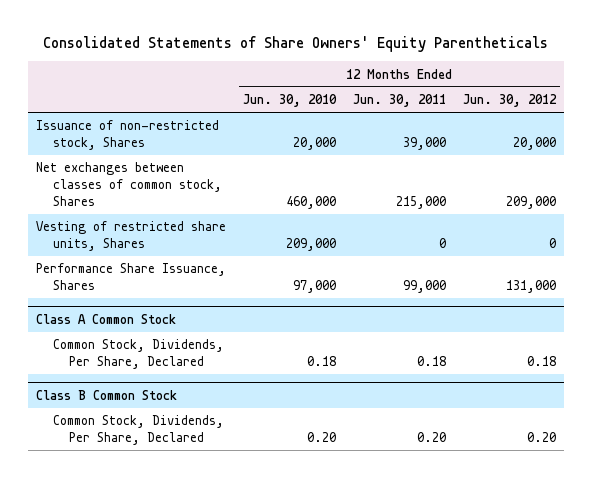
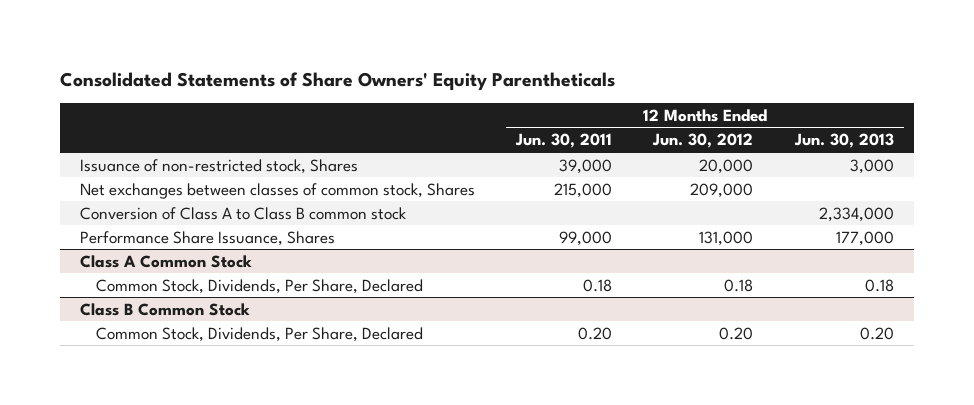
[243,94,338,108] Jun. 30, 2010 -> none
none -> [793,133,894,149] Jun. 30, 2013
[36,221,227,252] Vesting of restricted share units, Shares -> none
none -> [80,206,407,220] Conversion of Class A to Class B common stock

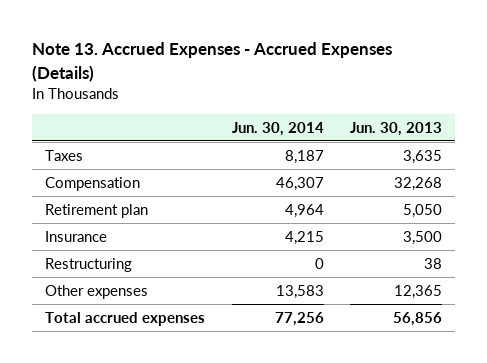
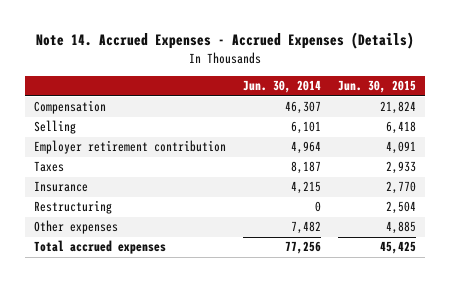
[32,42,393,82] Note 13. Accrued Expenses - Accrued Expenses (Details) -> [36,32,415,50] Note 14. Accrued Expenses - Accrued Expenses (Details)
[349,121,442,136] Jun. 30, 2013 -> none
none -> [338,80,417,94] Jun. 30, 2015
none -> [33,120,76,135] Selling
[45,203,149,218] Retirement plan -> [33,140,226,155] Employer retirement contribution
[45,149,84,161] Taxes -> [33,161,64,173] Taxes
[275,284,324,299] 13,583 -> [291,221,322,235] 7,482

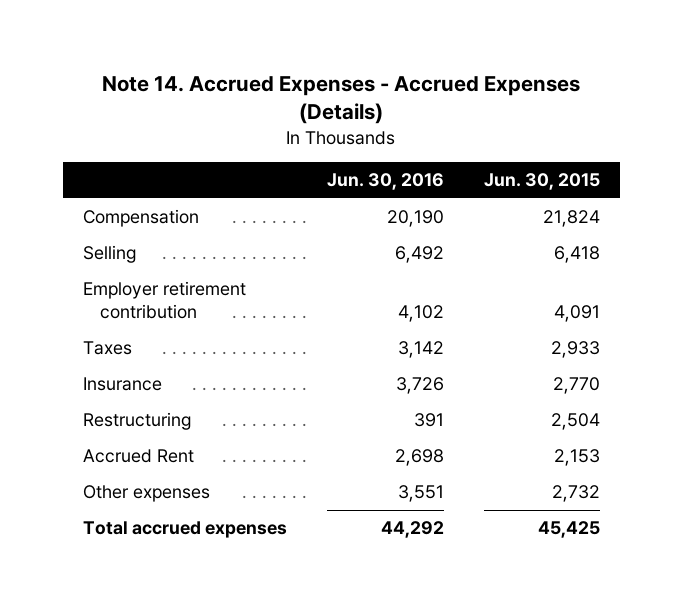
[243,80,322,94] Jun. 30, 2014 -> none
none -> [326,173,444,191] Jun. 30, 2016
none -> [82,449,194,464] Accrued Rent
[386,221,417,235] 4,885 -> [551,485,600,503] 2,732

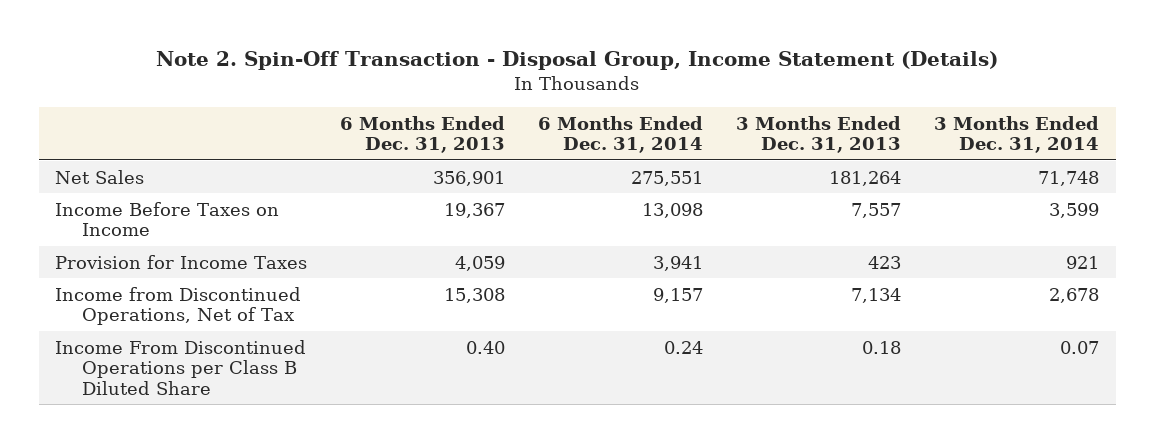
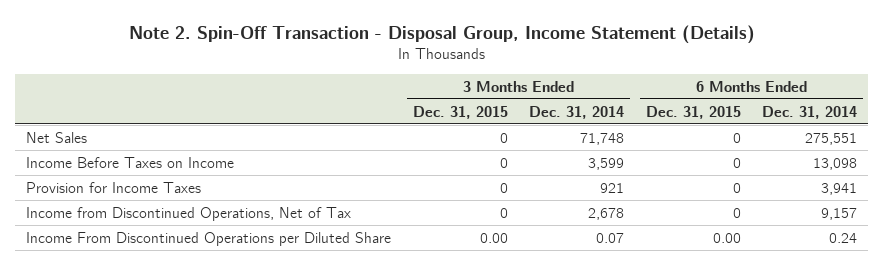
[340,115,506,154] 6 Months Ended Dec. 31, 2013 -> none
[736,115,902,154] 3 Months Ended Dec. 31, 2013 -> none
none -> [412,105,508,119] Dec. 31, 2015
none -> [645,105,741,119] Dec. 31, 2015
[55,339,307,395] Income From Discontinued Operations per Class B Diluted Share -> [26,231,392,246] Income From Discontinued Operations per Diluted Share

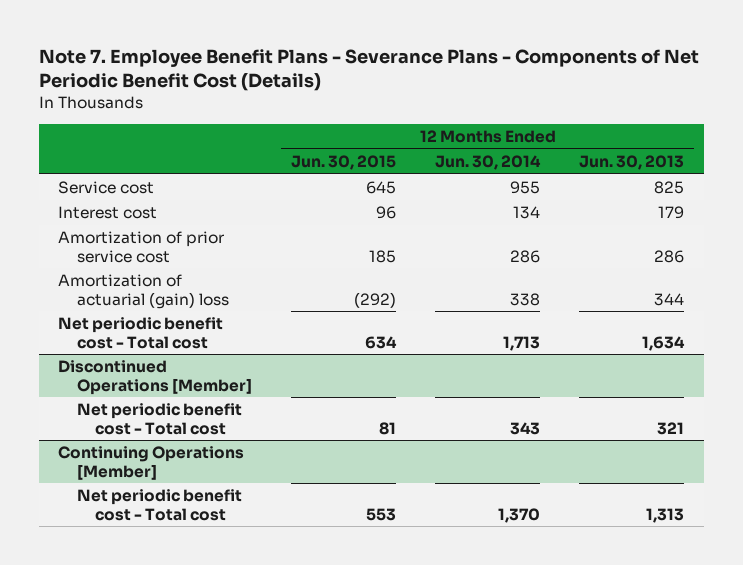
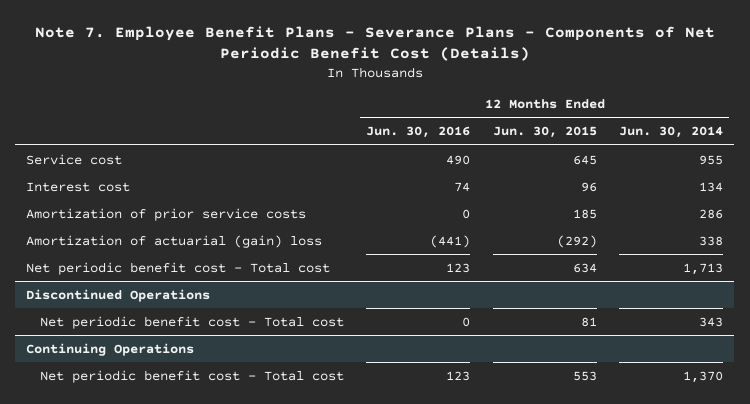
[579,154,685,170] Jun. 30, 2013 -> none
none -> [366,126,471,139] Jun. 30, 2016
[58,231,225,263] Amortization of prior service cost -> [26,207,307,221] Amortization of prior service costs
[58,360,252,395] Discontinued Operations [Member] -> [26,288,211,302] Discontinued Operations
[58,446,245,480] Continuing Operations [Member] -> [26,342,195,356] Continuing Operations

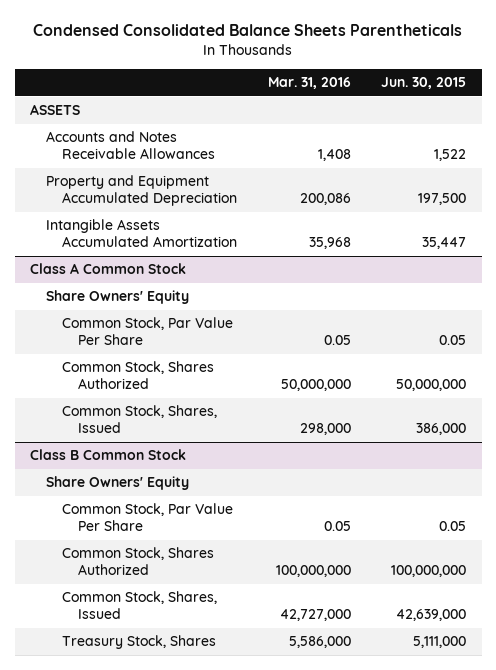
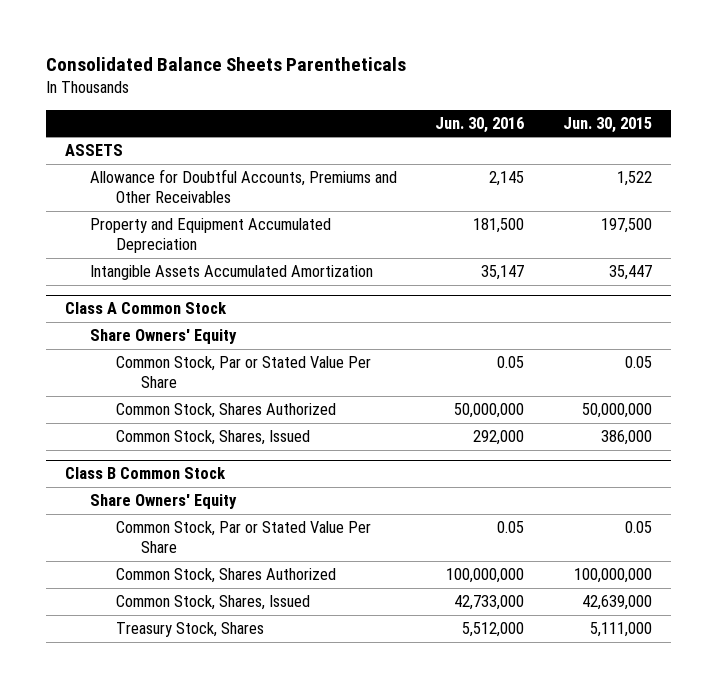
[33,24,463,37] Condensed Consolidated Balance Sheets Parentheticals -> [45,57,406,72] Consolidated Balance Sheets Parentheticals
[267,77,351,90] Mar. 31, 2016 -> none
none -> [435,116,525,133] Jun. 30, 2016
[45,131,216,160] Accounts and Notes Receivable Allowances -> [90,169,398,204] Allowance for Doubtful Accounts, Premiums and Other Receivables
[62,317,234,346] Common Stock, Par Value Per Share -> [115,356,371,389] Common Stock, Par or Stated Value Per Share
[62,503,234,532] Common Stock, Par Value Per Share -> [115,521,371,554] Common Stock, Par or Stated Value Per Share

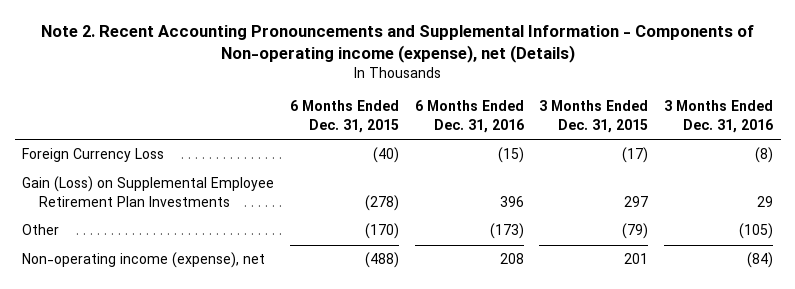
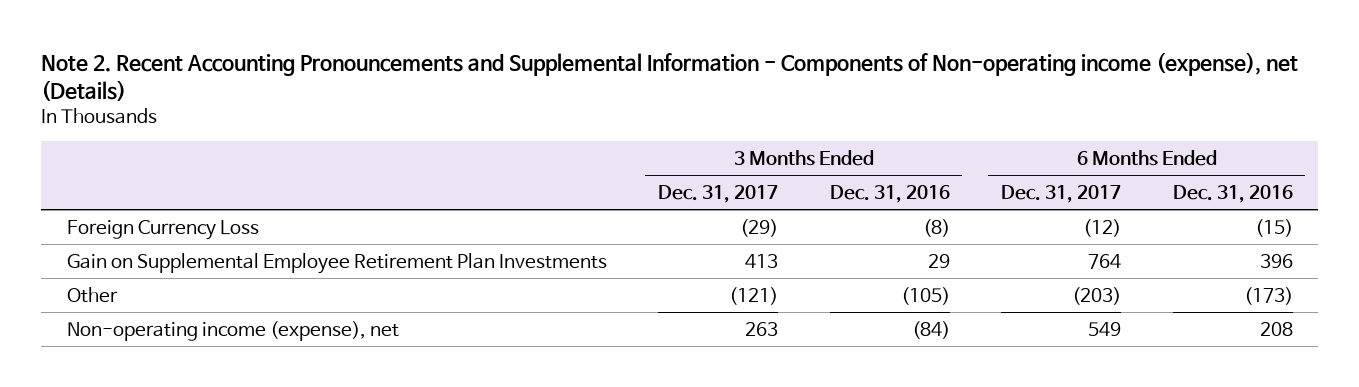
[290,100,400,133] 6 Months Ended Dec. 31, 2015 -> none
[539,100,649,133] 3 Months Ended Dec. 31, 2015 -> none
none -> [658,185,779,204] Dec. 31, 2017
none -> [1001,185,1122,204] Dec. 31, 2017
[22,176,275,207] Gain (Loss) on Supplemental Employee Retirement Plan Investments -> [66,252,607,274] Gain on Supplemental Employee Retirement Plan Investments

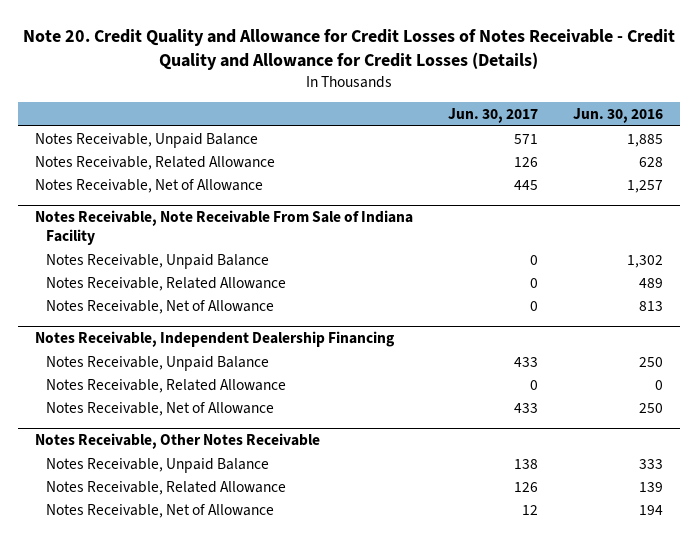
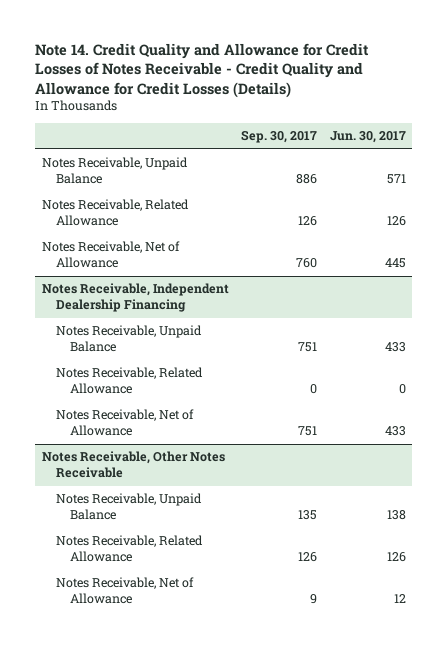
[23,29,676,71] Note 20. Credit Quality and Allowance for Credit Losses of Notes Receivable - Credit Quality and Allowance for Credit Losses (Details) -> [35,42,370,98] Note 14. Credit Quality and Allowance for Credit Losses of Notes Receivable - Credit Quality and Allowance for Credit Losses (Details)
[572,108,663,124] Jun. 30, 2016 -> none
none -> [241,130,318,144] Sep. 30, 2017
[35,210,414,246] Notes Receivable, Note Receivable From Sale of Indiana Facility -> none
[46,253,270,269] Notes Receivable, Unpaid Balance -> none
[46,276,287,291] Notes Receivable, Related Allowance -> none
[46,299,275,314] Notes Receivable, Net of Allowance -> none

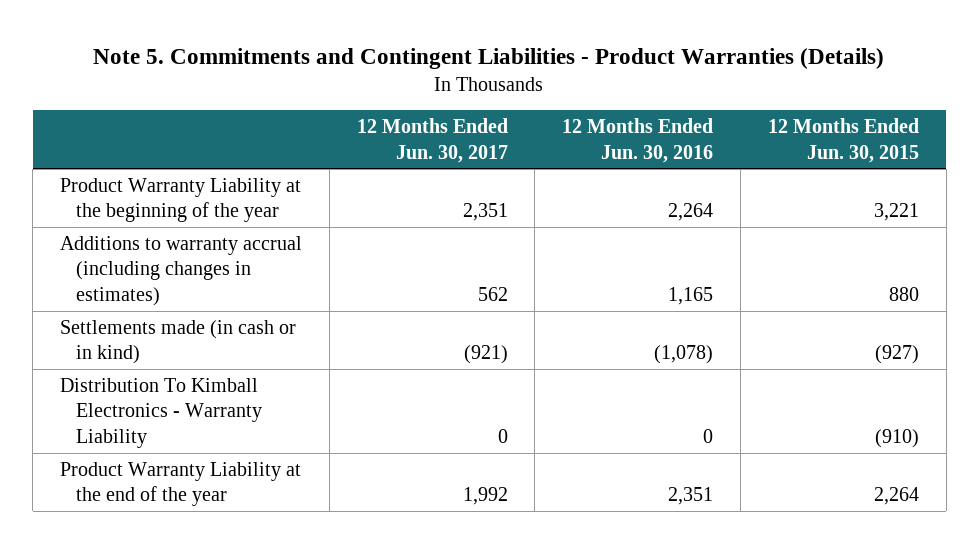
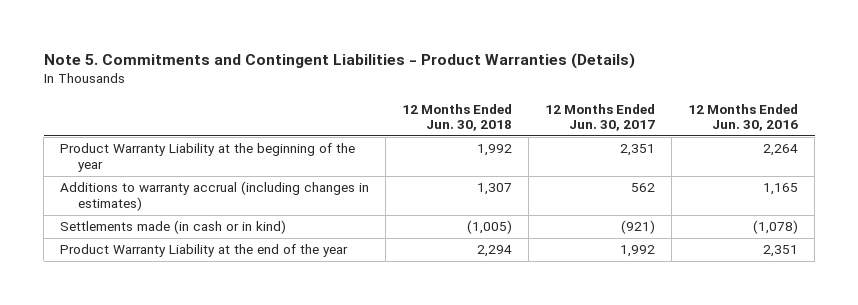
[767,118,919,163] 12 Months Ended Jun. 30, 2015 -> none
none -> [402,103,513,132] 12 Months Ended Jun. 30, 2018
[59,377,262,449] Distribution To Kimball Electronics - Warranty Liability -> none

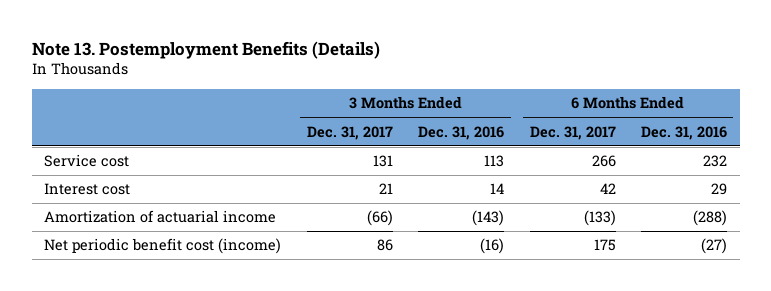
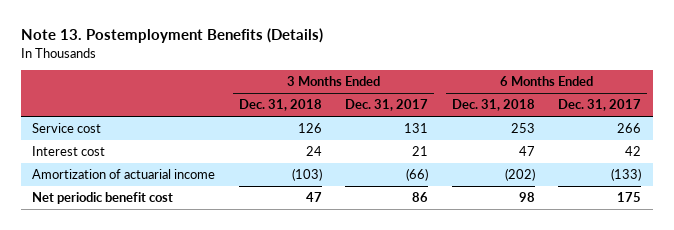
[418,125,505,140] Dec. 31, 2016 -> none
[641,125,728,140] Dec. 31, 2016 -> none
none -> [238,99,322,112] Dec. 31, 2018
none -> [451,99,535,112] Dec. 31, 2018
[44,238,282,255] Net periodic benefit cost (income) -> [32,192,174,205] Net periodic benefit cost

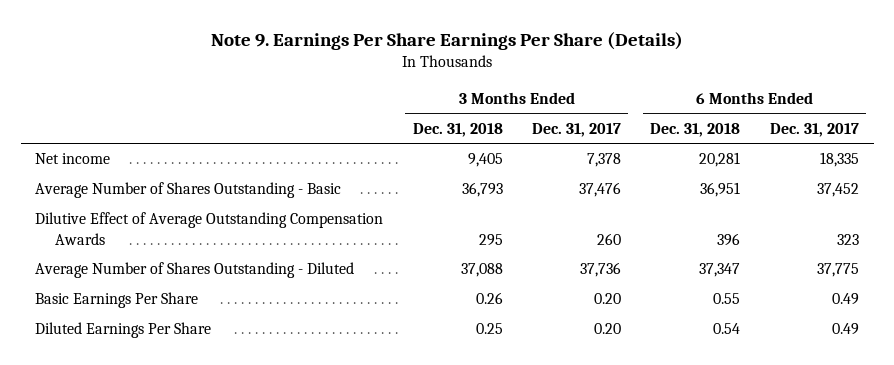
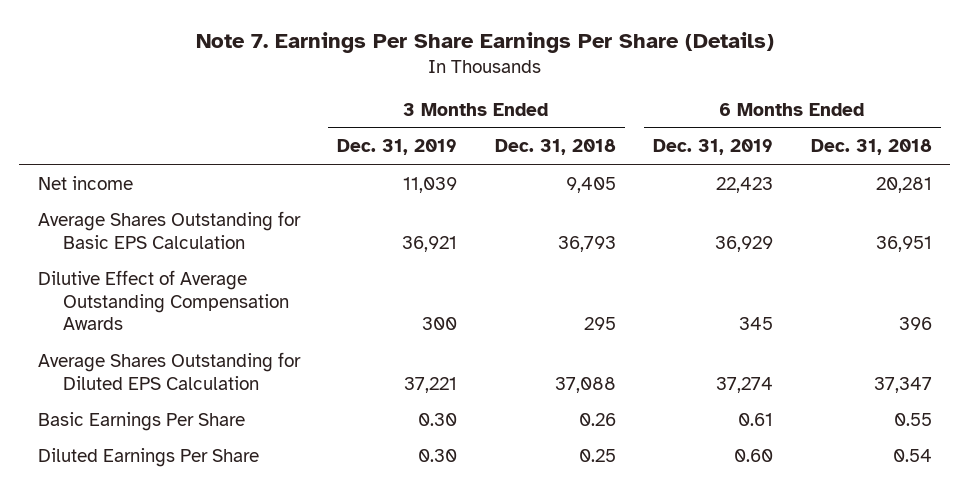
[211,31,684,50] Note 9. Earnings Per Share Earnings Per Share (Details) -> [195,31,774,53] Note 7. Earnings Per Share Earnings Per Share (Details)
[532,122,622,137] Dec. 31, 2017 -> none
[769,122,859,137] Dec. 31, 2017 -> none
none -> [337,139,458,156] Dec. 31, 2019
none -> [653,139,774,156] Dec. 31, 2019
[35,182,342,199] Average Number of Shares Outstanding - Basic -> [37,210,301,249] Average Shares Outstanding for Basic EPS Calculation
[35,262,355,279] Average Number of Shares Outstanding - Diluted -> [37,351,301,390] Average Shares Outstanding for Diluted EPS Calculation

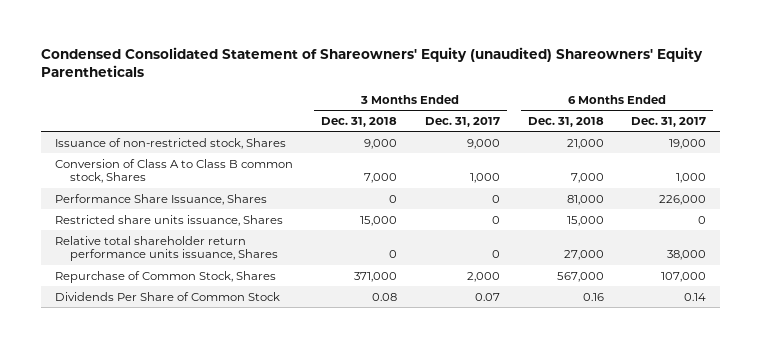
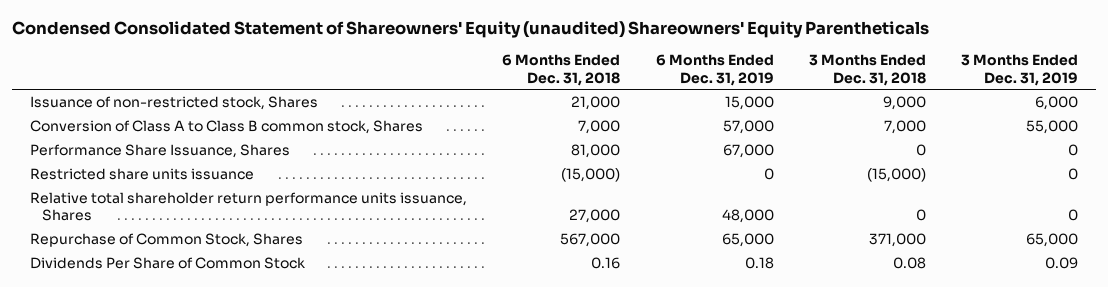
[424,116,500,127] Dec. 31, 2017 -> none
[631,116,707,127] Dec. 31, 2017 -> none
none -> [655,54,774,86] 6 Months Ended Dec. 31, 2019
none -> [961,54,1079,86] 3 Months Ended Dec. 31, 2019
[54,214,283,226] Restricted share units issuance, Shares -> [29,168,254,181] Restricted share units issuance
[359,215,397,226] 15,000 -> [867,168,927,183] (15,000)
[566,215,604,226] 15,000 -> [561,168,621,183] (15,000)

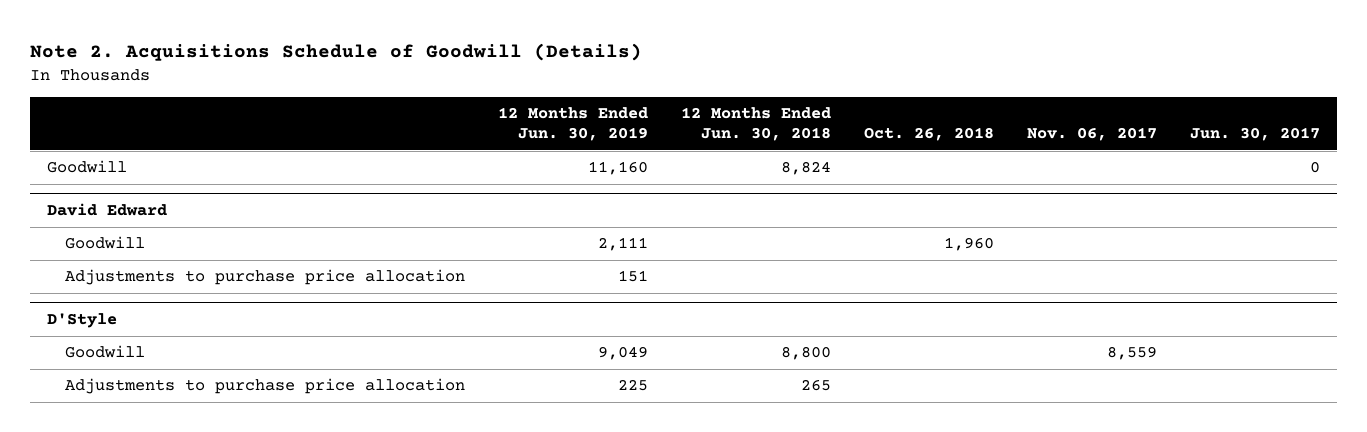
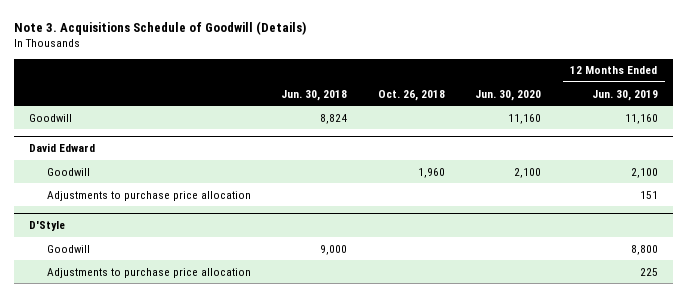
[30,42,643,61] Note 2. Acquisitions Schedule of Goodwill (Details) -> [14,20,307,35] Note 3. Acquisitions Schedule of Goodwill (Details)
[681,107,832,142] 12 Months Ended Jun. 30, 2018 -> none
[1027,127,1158,142] Nov. 06, 2017 -> none
[1190,127,1321,142] Jun. 30, 2017 -> none
none -> [281,89,348,101] Jun. 30, 2018
none -> [474,89,541,101] Jun. 30, 2020
[598,237,649,252] 2,111 -> [630,167,658,178] 2,100
[598,346,649,361] 9,049 -> [630,244,658,255] 8,800

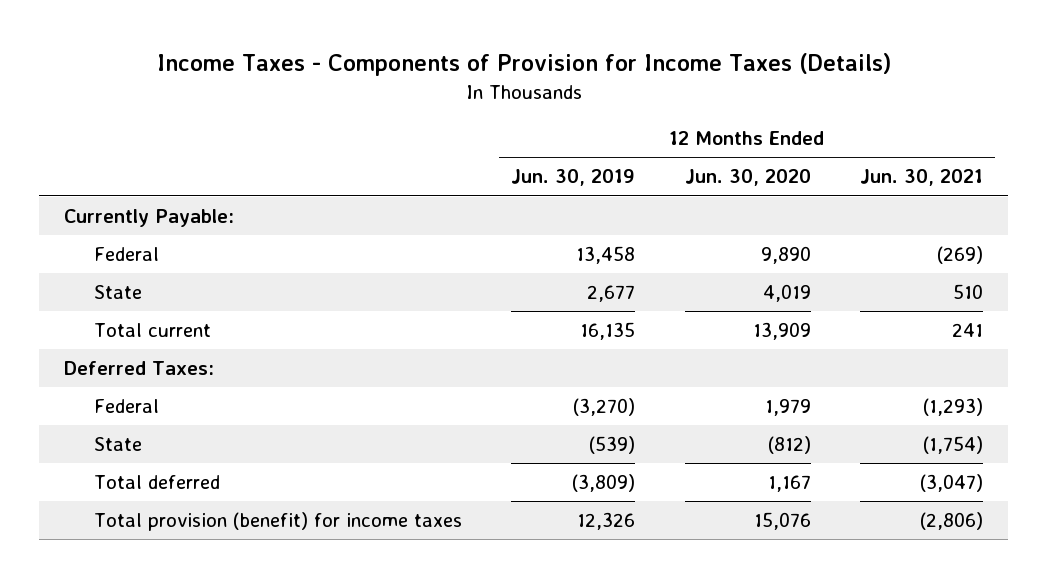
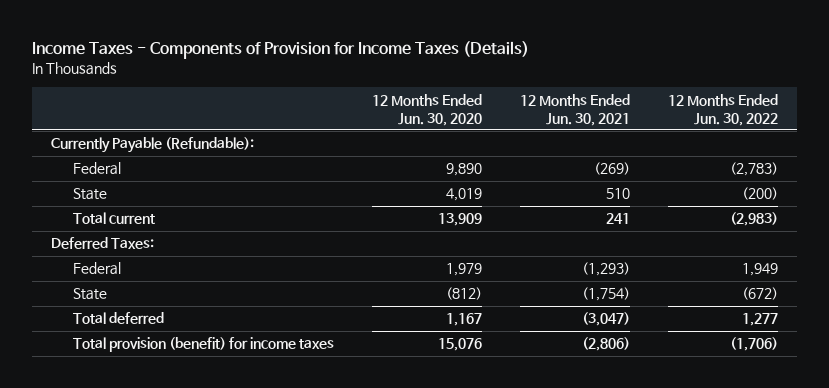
[511,169,636,187] Jun. 30, 2019 -> none
none -> [667,93,778,126] 12 Months Ended Jun. 30, 2022
[64,209,235,228] Currently Payable: -> [50,137,254,154] Currently Payable (Refundable):

